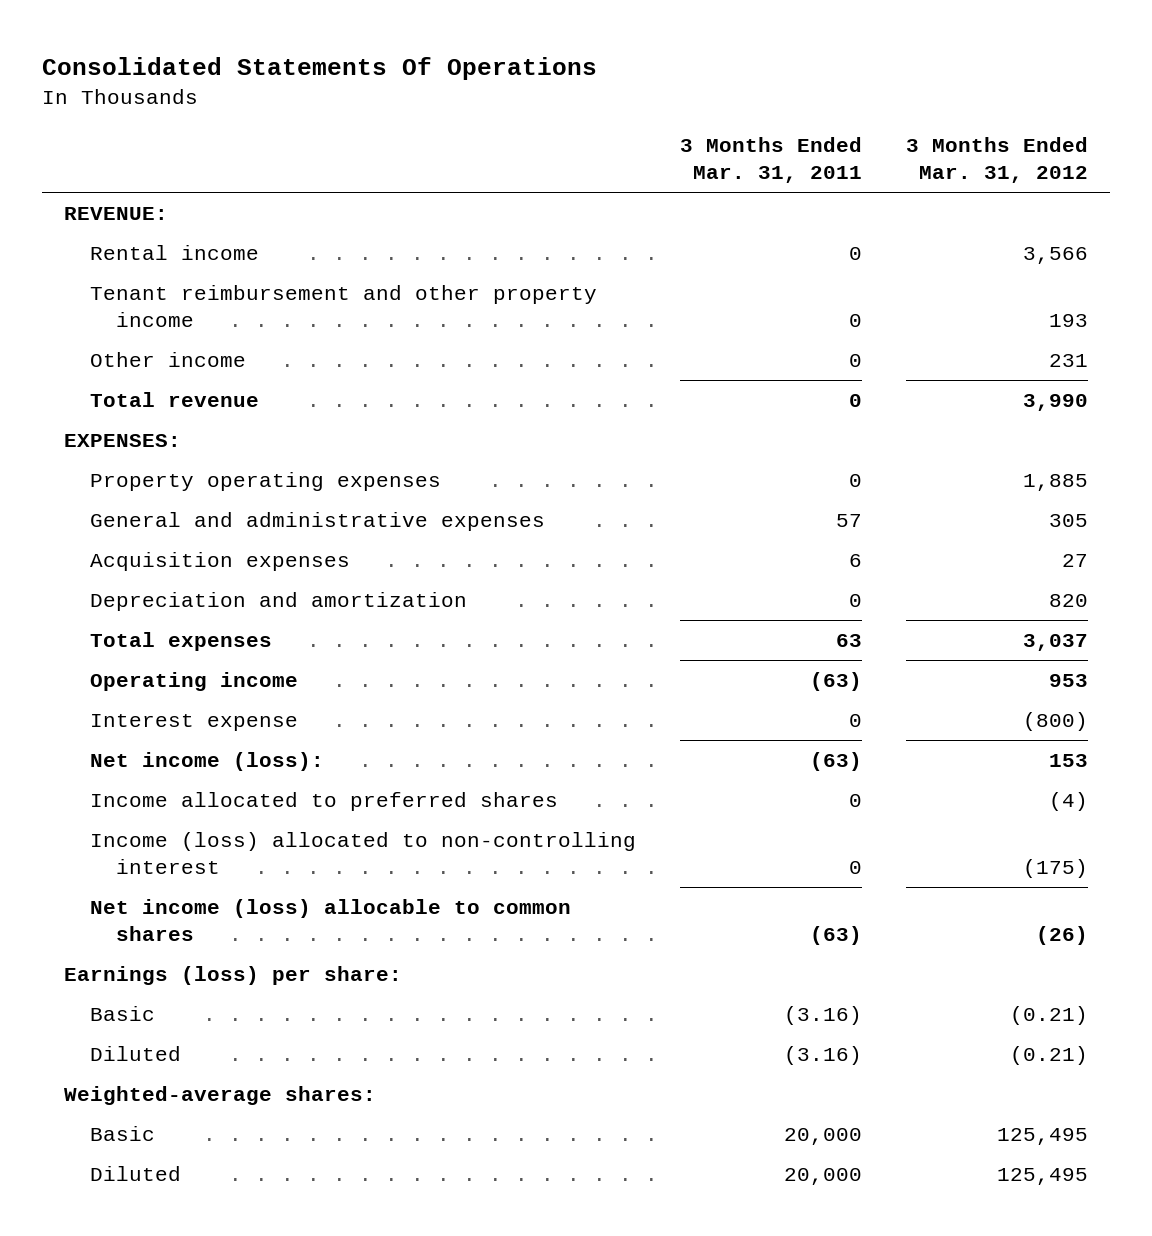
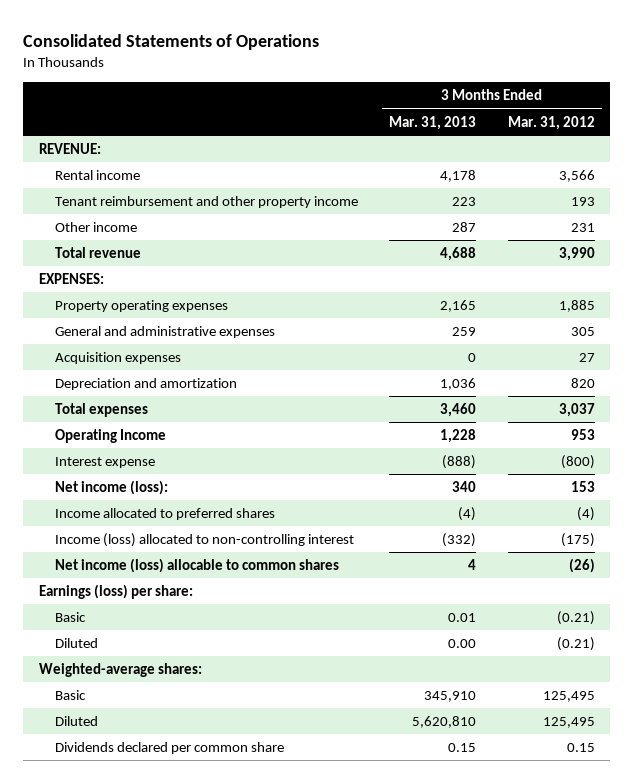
[42,57,598,81] Consolidated Statements Of Operations -> [23,33,320,50] Consolidated Statements of Operations
[680,137,863,184] 3 Months Ended Mar. 31, 2011 -> none
none -> [389,115,477,130] Mar. 31, 2013
[89,672,298,692] Operating income -> [55,429,167,444] Operating Income
none -> [55,742,285,755] Dividends declared per common share

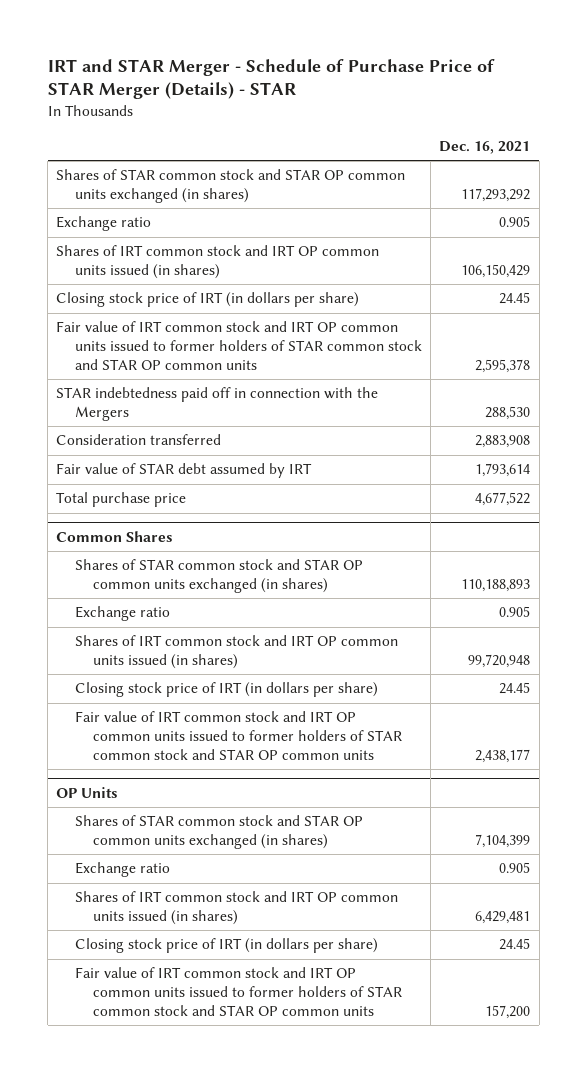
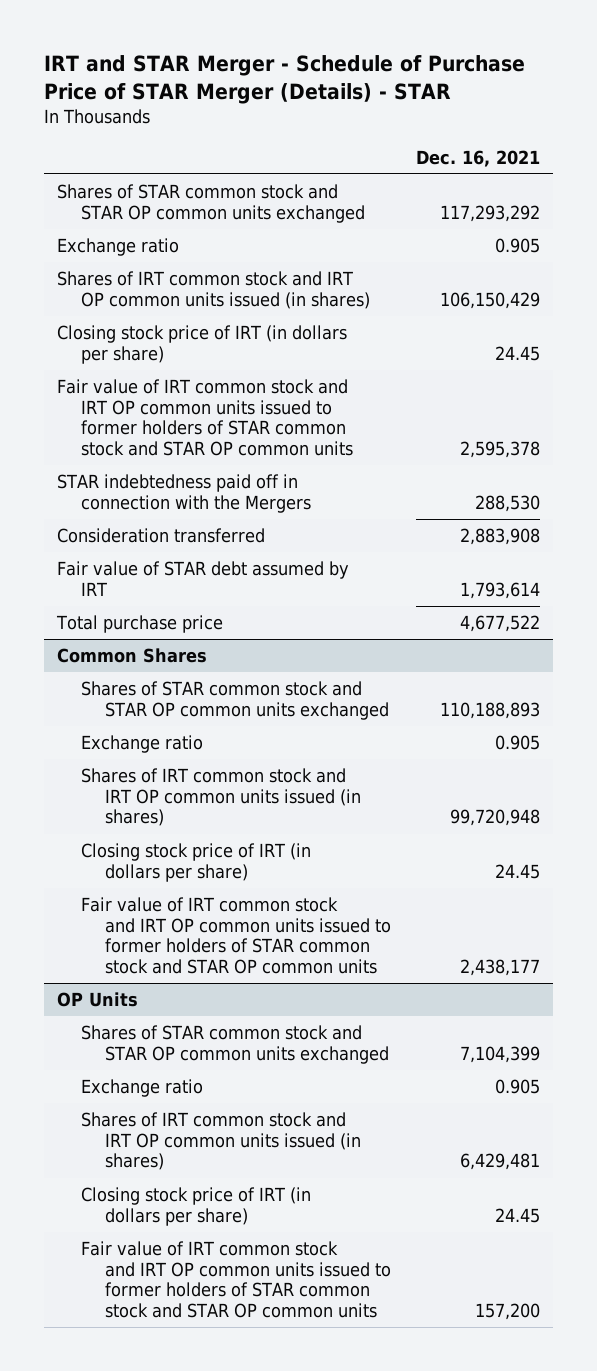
[56,169,406,204] Shares of STAR common stock and STAR OP common units exchanged (in shares) -> [56,184,365,223] Shares of STAR common stock and STAR OP common units exchanged
[74,559,363,594] Shares of STAR common stock and STAR OP common units exchanged (in shares) -> [80,681,389,720] Shares of STAR common stock and STAR OP common units exchanged
[74,815,363,850] Shares of STAR common stock and STAR OP common units exchanged (in shares) -> [80,1025,389,1064] Shares of STAR common stock and STAR OP common units exchanged

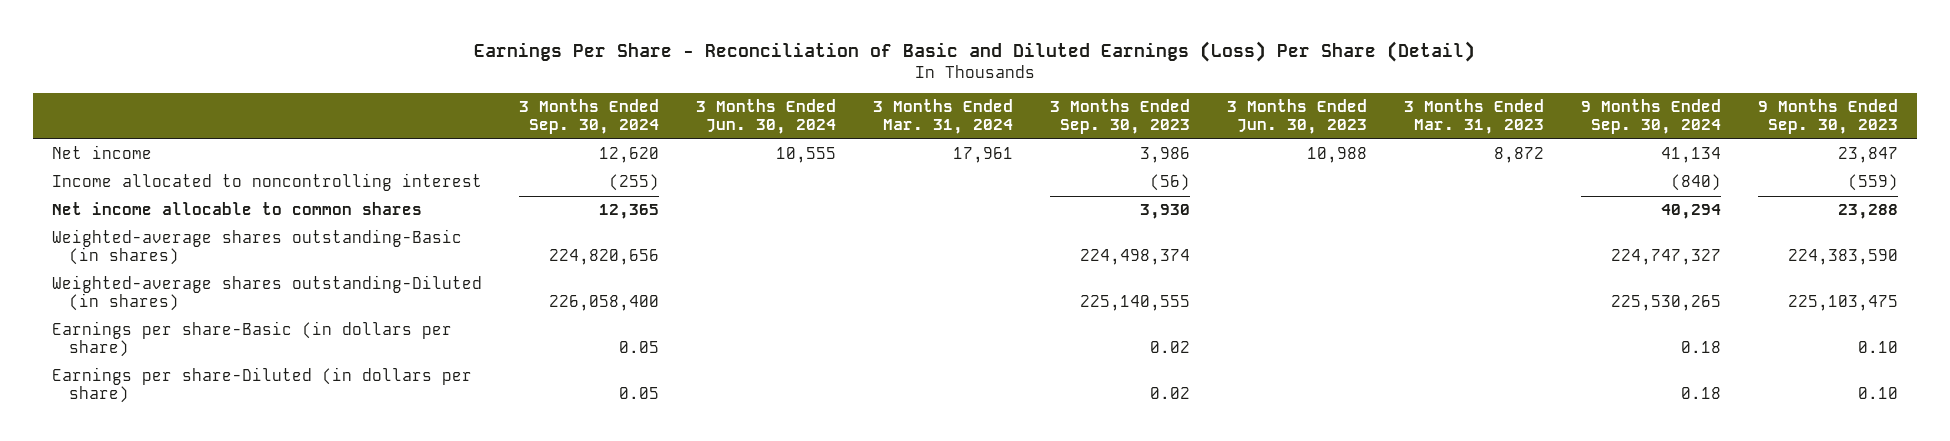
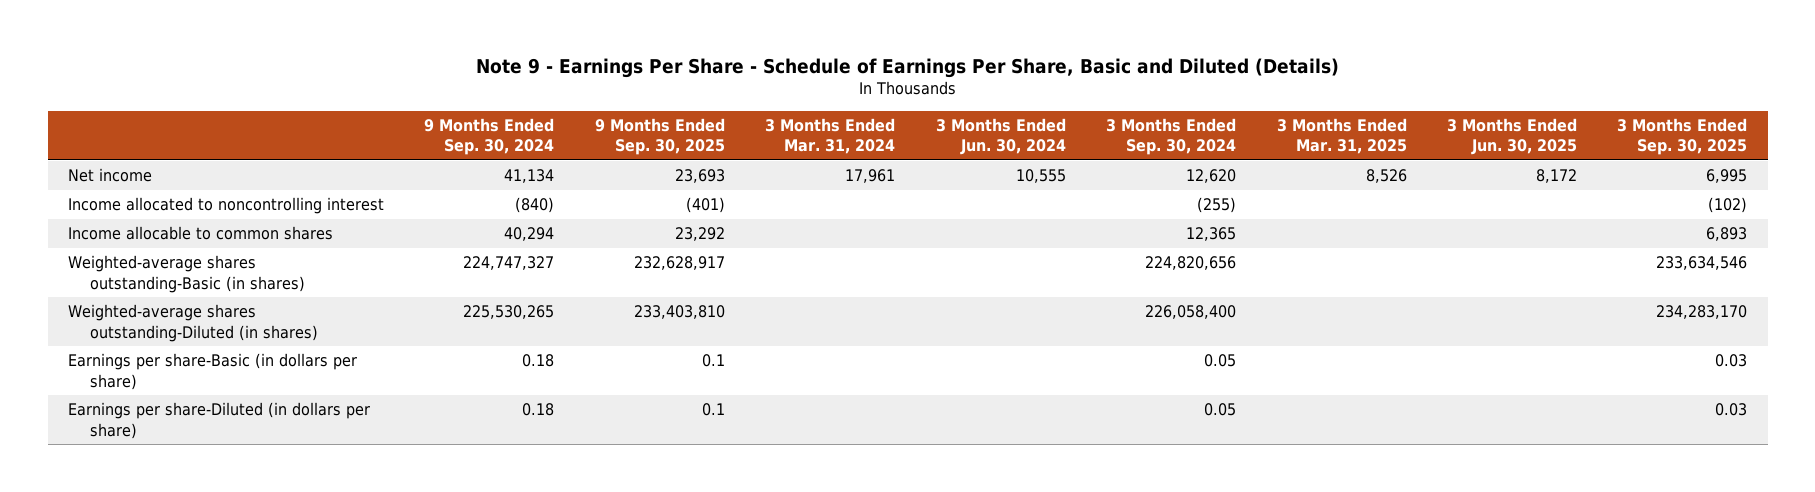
[474,41,1476,63] Earnings Per Share - Reconciliation of Basic and Diluted Earnings (Loss) Per Share (Detail) -> [475,57,1339,78] Note 9 - Earnings Per Share - Schedule of Earnings Per Share, Basic and Diluted (Details)
[1050,99,1191,135] 3 Months Ended Sep. 30, 2023 -> none
[1227,99,1368,135] 3 Months Ended Jun. 30, 2023 -> none
[1404,99,1545,135] 3 Months Ended Mar. 31, 2023 -> none
[1758,99,1899,135] 9 Months Ended Sep. 30, 2023 -> none
none -> [594,117,725,156] 9 Months Ended Sep. 30, 2025
none -> [1276,117,1407,155] 3 Months Ended Mar. 31, 2025
none -> [1446,117,1577,156] 3 Months Ended Jun. 30, 2025
none -> [1617,117,1748,156] 3 Months Ended Sep. 30, 2025
[51,202,422,216] Net income allocable to common shares -> [67,226,333,241] Income allocable to common shares

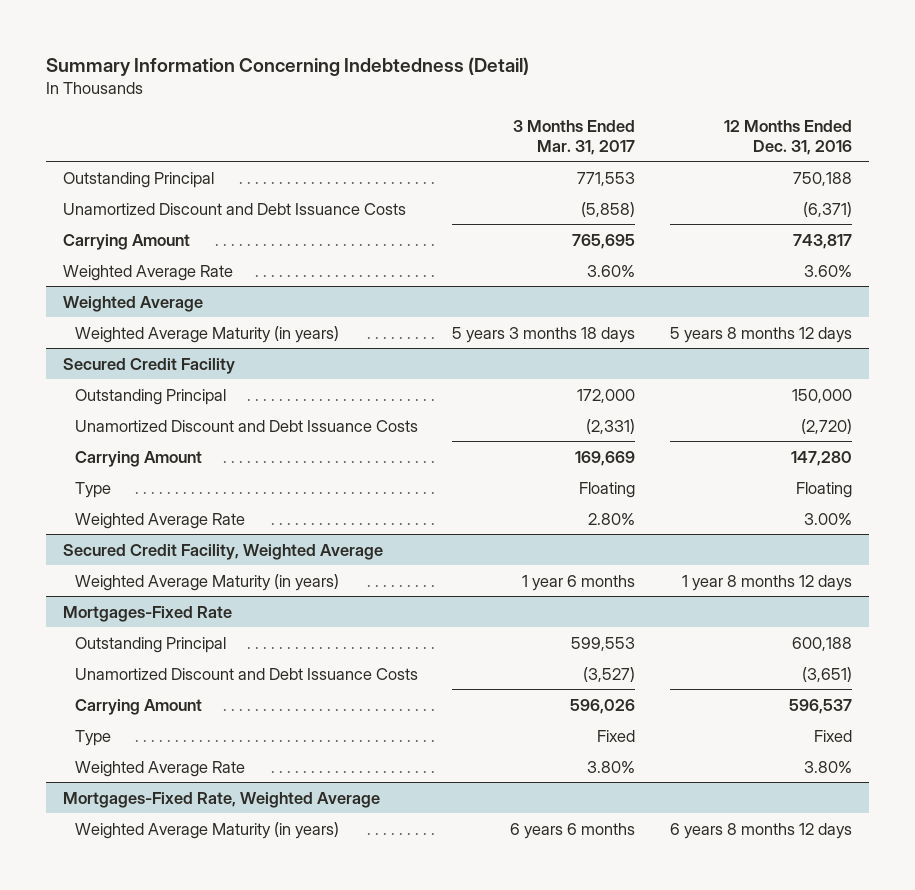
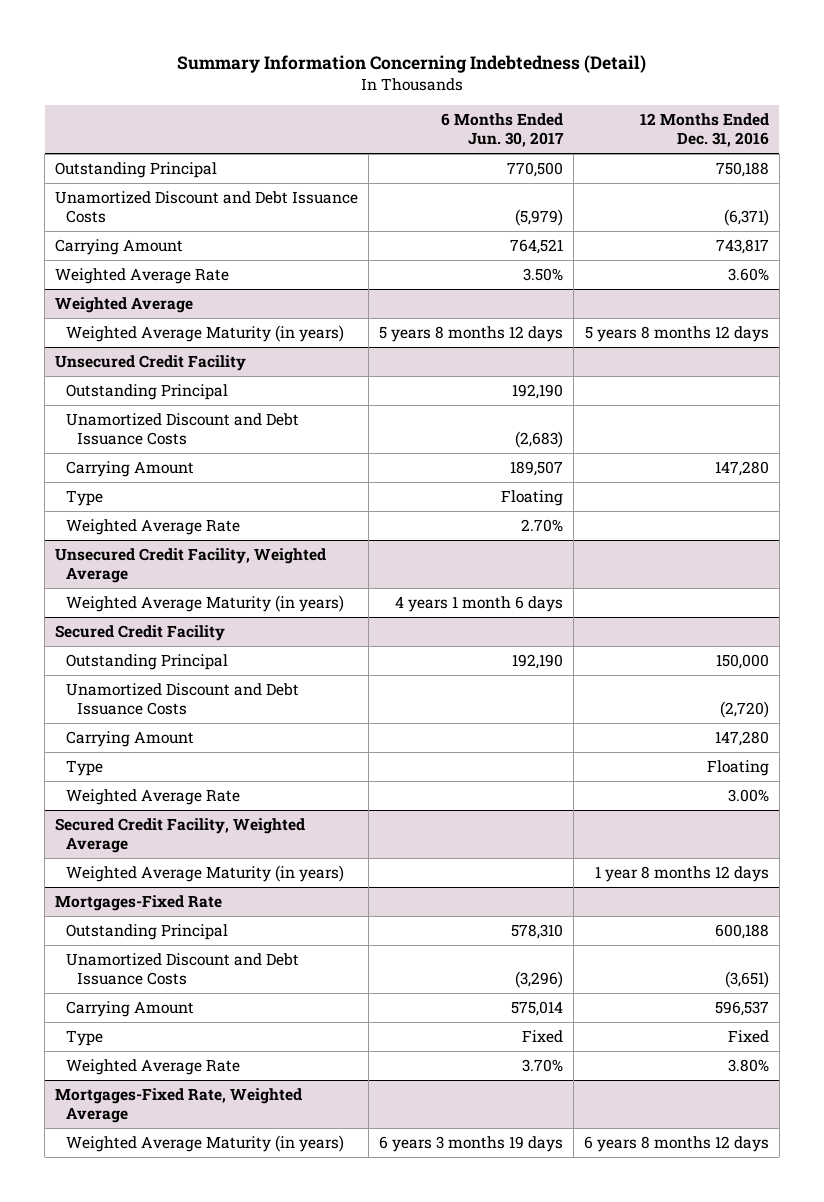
[513,119,636,155] 3 Months Ended Mar. 31, 2017 -> none
none -> [441,113,565,148] 6 Months Ended Jun. 30, 2017
none -> [55,355,247,372] Unsecured Credit Facility
none -> [66,384,229,401] Outstanding Principal
none -> [66,413,300,446] Unamortized Discount and Debt Issuance Costs
none -> [66,461,195,478] Carrying Amount
none -> [66,490,104,507] Type
none -> [66,519,241,536] Weighted Average Rate
none -> [55,548,327,584] Unsecured Credit Facility, Weighted Average
none -> [66,595,345,613] Weighted Average Maturity (in years)

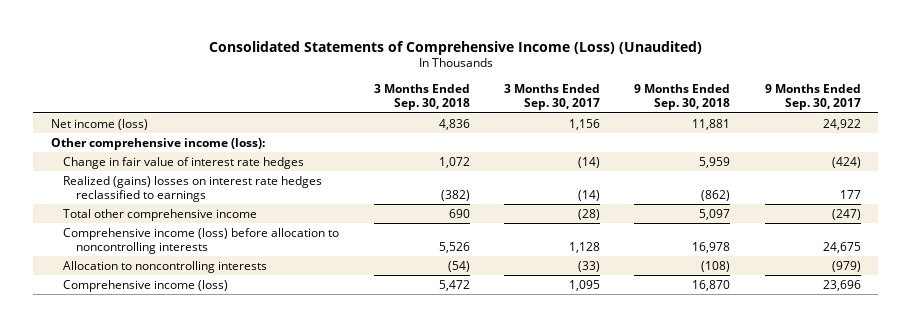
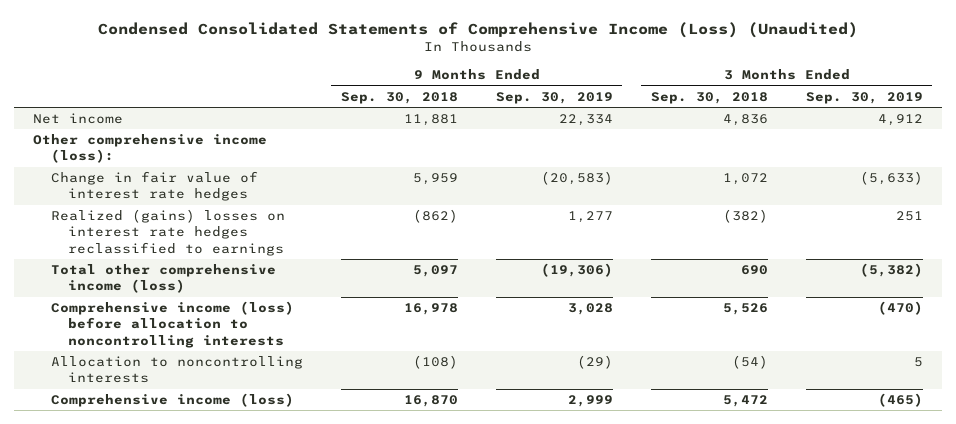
[208,40,702,55] Consolidated Statements of Comprehensive Income (Loss) (Unaudited) -> [98,22,859,39] Condensed Consolidated Statements of Comprehensive Income (Loss) (Unaudited)
[504,83,601,111] 3 Months Ended Sep. 30, 2017 -> none
[764,83,861,111] 9 Months Ended Sep. 30, 2017 -> none
none -> [495,91,613,104] Sep. 30, 2019
none -> [805,91,923,104] Sep. 30, 2019
[50,118,148,130] Net income (loss) -> [33,113,124,125] Net income
[63,208,258,221] Total other comprehensive income -> [50,264,276,294] Total other comprehensive income (loss)

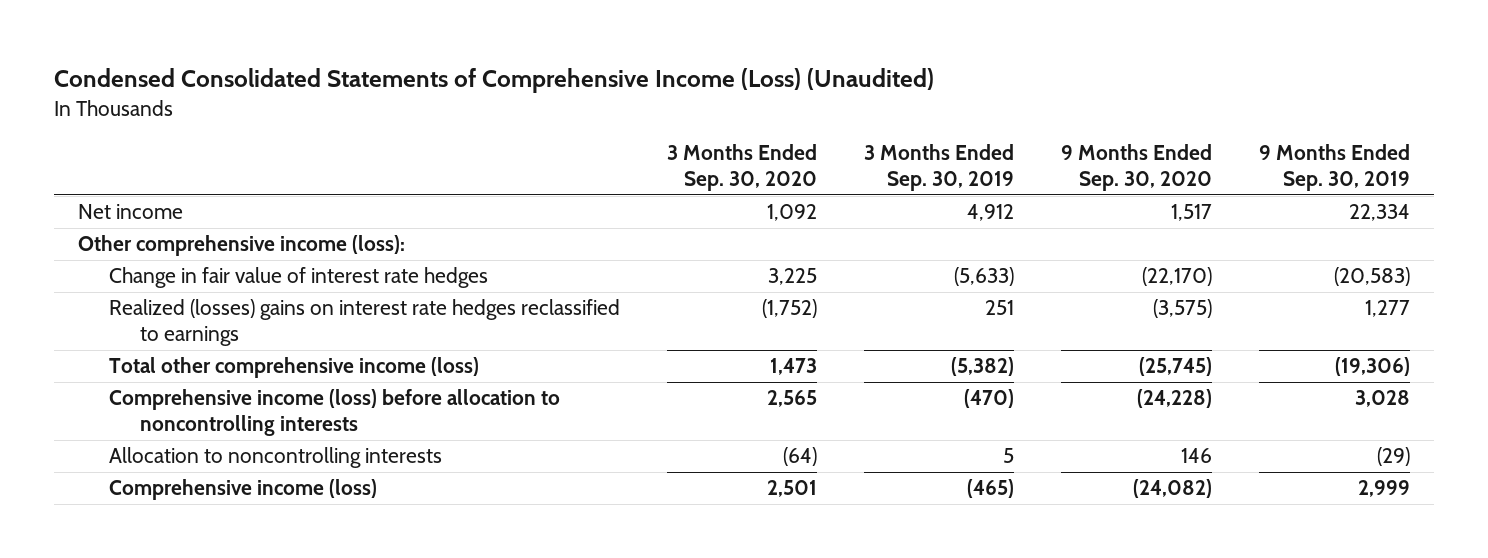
[340,91,458,104] Sep. 30, 2018 -> none
[650,91,768,104] Sep. 30, 2018 -> none
none -> [667,144,818,192] 3 Months Ended Sep. 30, 2020
none -> [1061,144,1213,192] 9 Months Ended Sep. 30, 2020
[50,209,285,256] Realized (gains) losses on interest rate hedges reclassified to earnings -> [109,299,621,347] Realized (losses) gains on interest rate hedges reclassified to earnings

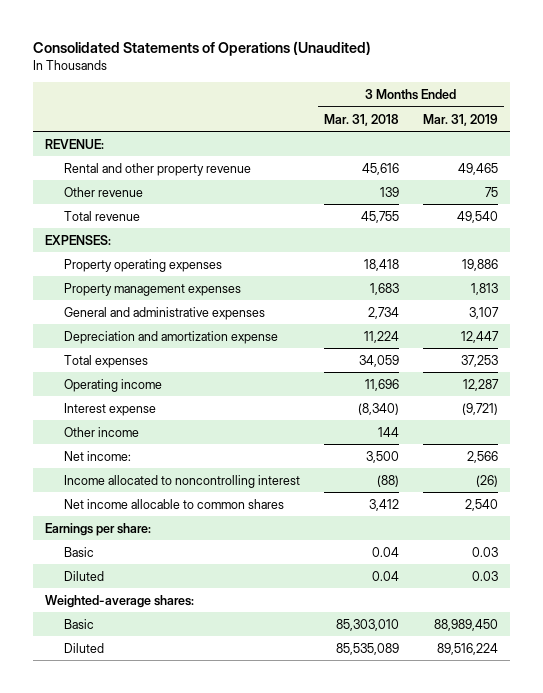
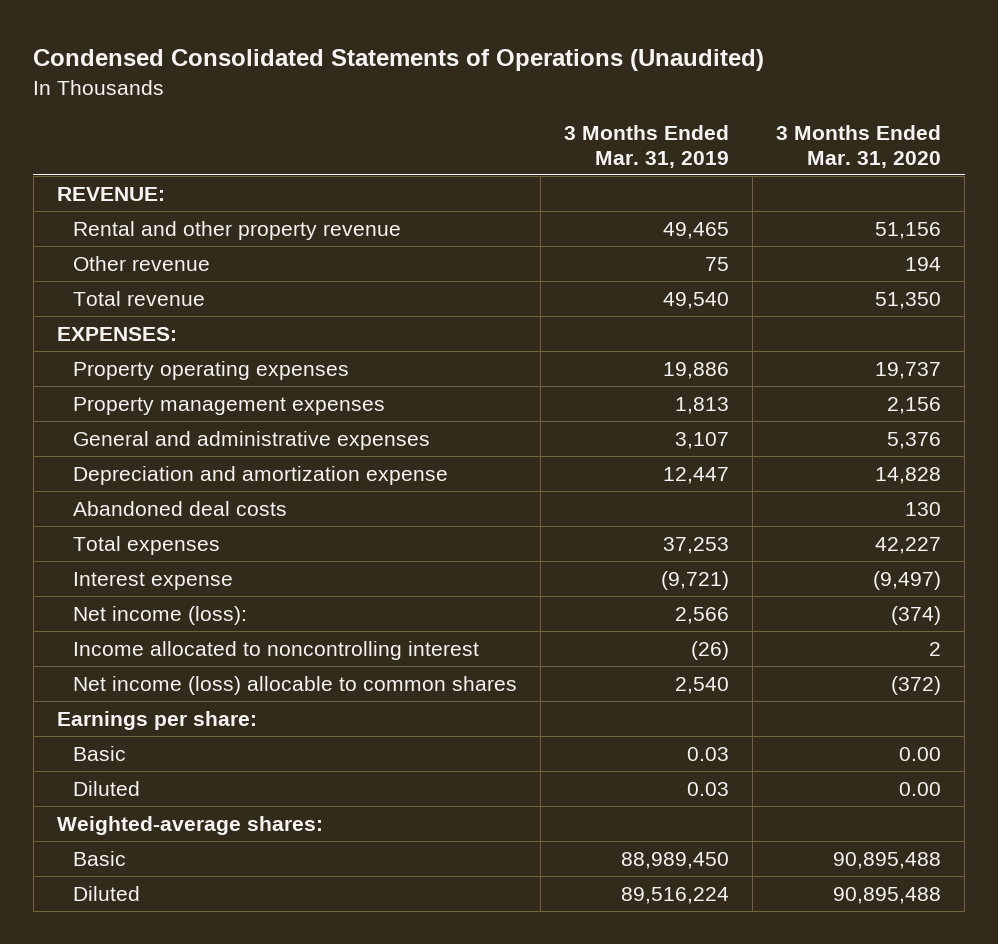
[33,40,372,56] Consolidated Statements of Operations (Unaudited) -> [33,49,765,72] Condensed Consolidated Statements of Operations (Unaudited)
[323,113,399,126] Mar. 31, 2018 -> none
none -> [776,125,942,168] 3 Months Ended Mar. 31, 2020
none -> [72,500,287,516] Abandoned deal costs
[64,378,163,392] Operating income -> none
[64,426,140,437] Other income -> none
[64,450,132,461] Net income: -> [72,605,247,625] Net income (loss):
[64,498,285,509] Net income allocable to common shares -> [72,675,517,695] Net income (loss) allocable to common shares

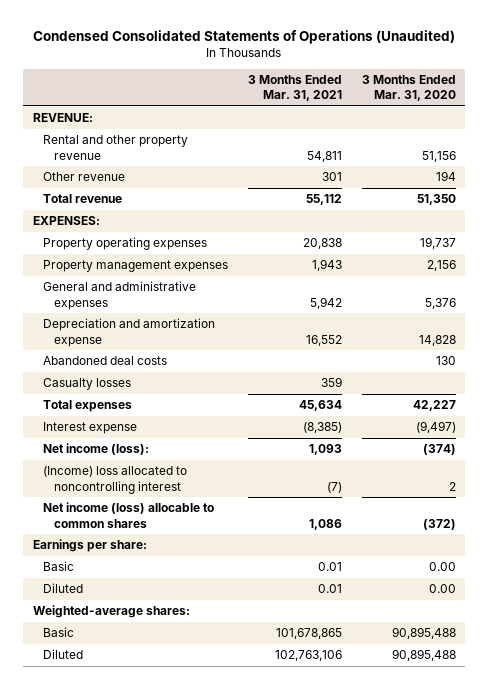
[564,125,730,168] 3 Months Ended Mar. 31, 2019 -> none
none -> [247,75,342,102] 3 Months Ended Mar. 31, 2021
none -> [43,378,132,391] Casualty losses
[72,640,479,660] Income allocated to noncontrolling interest -> [43,466,188,494] (Income) loss allocated to noncontrolling interest

